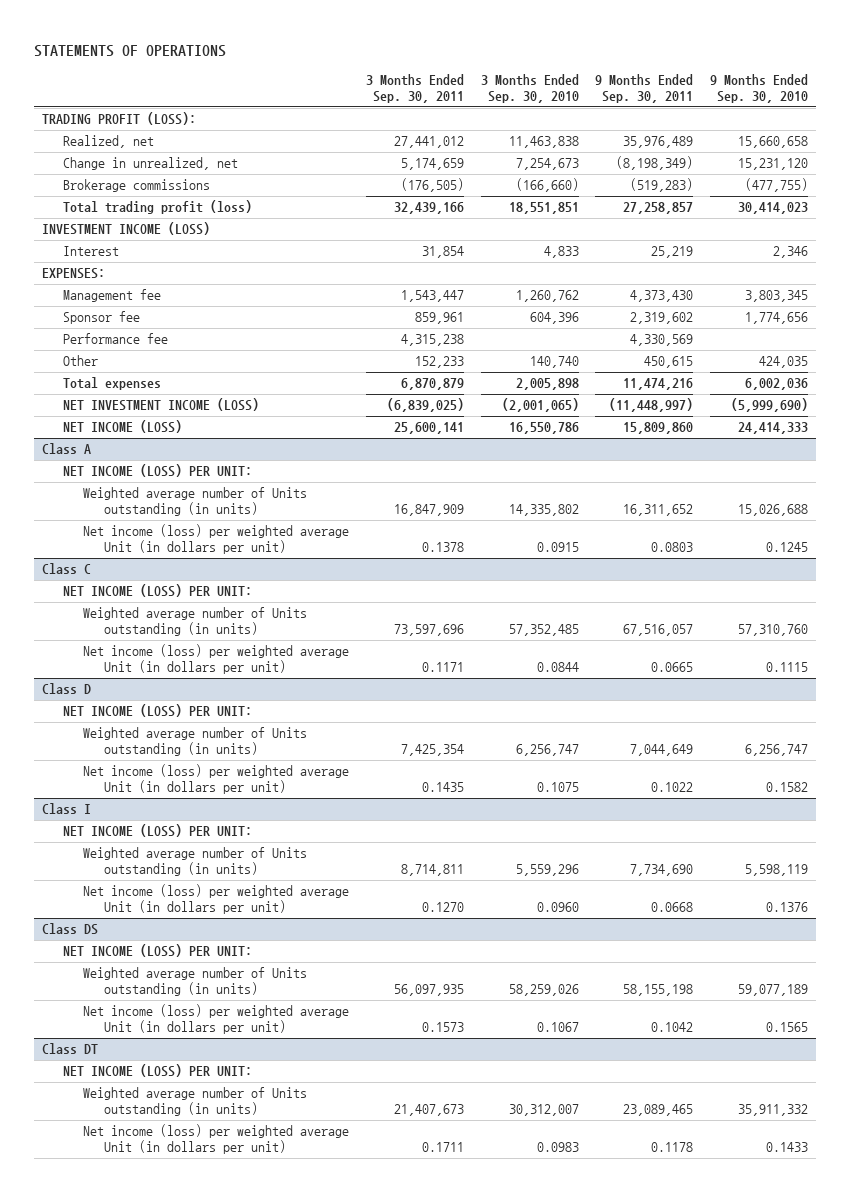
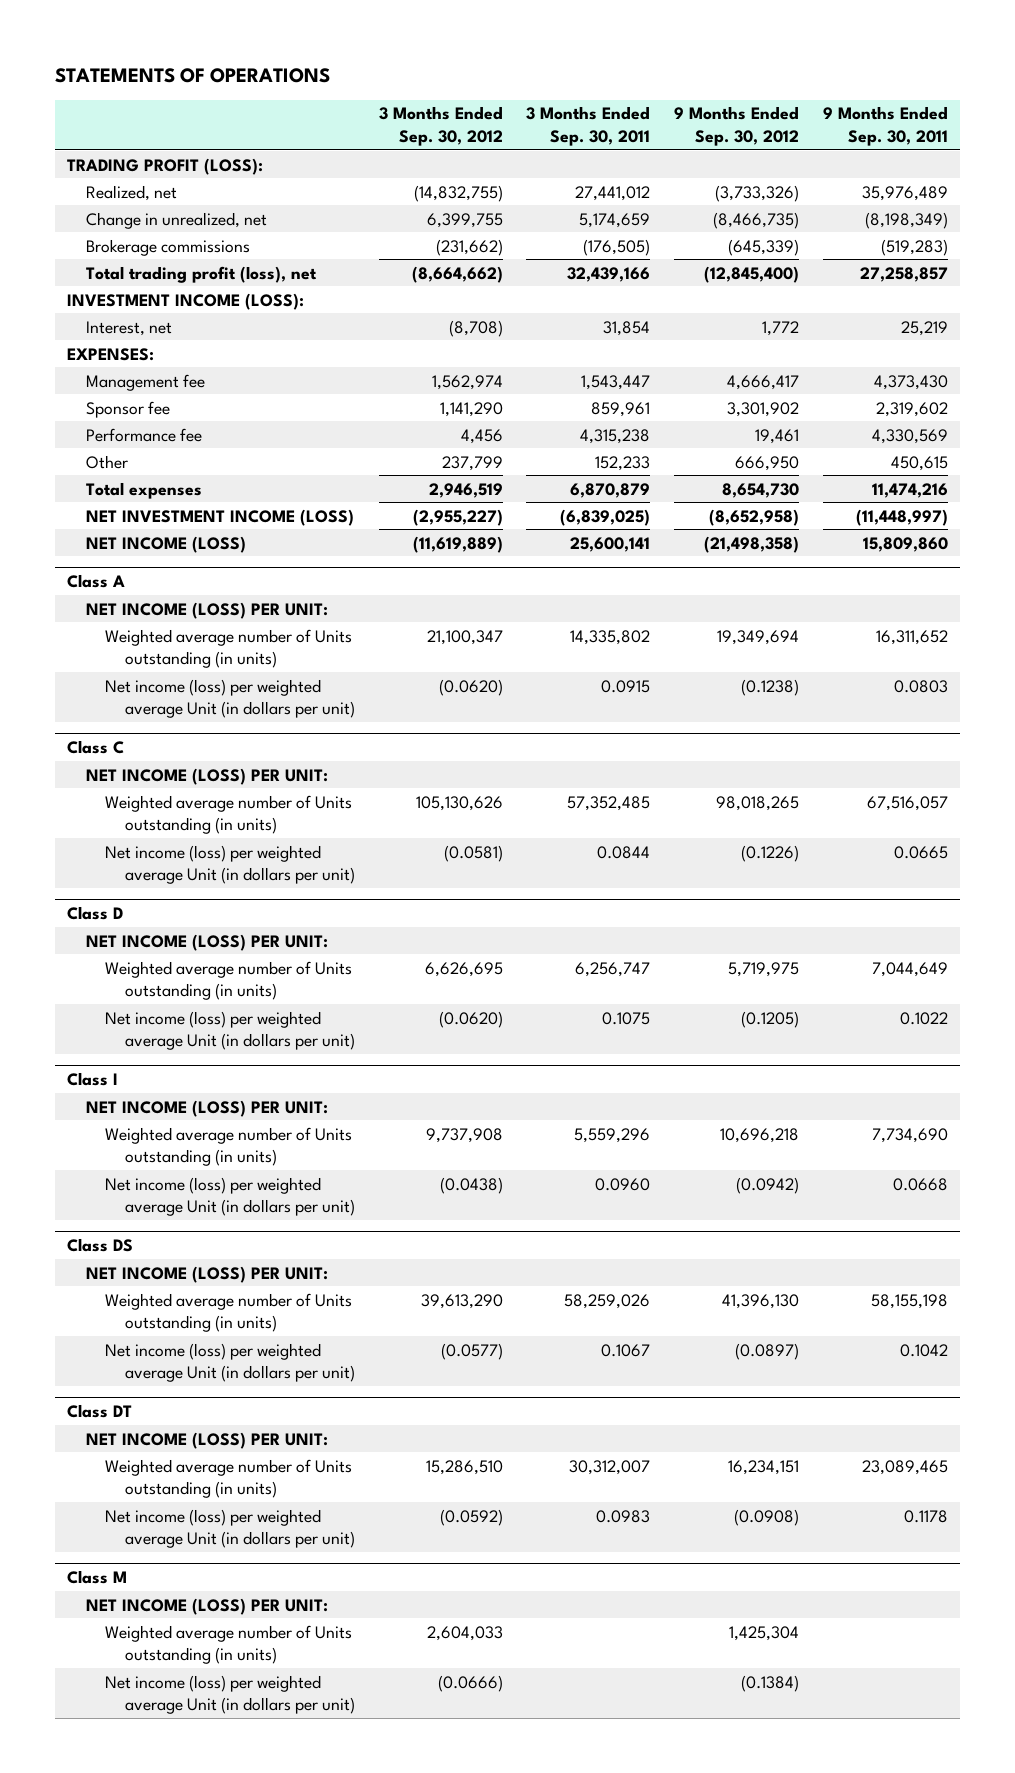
[480,74,579,103] 3 Months Ended Sep. 30, 2010 -> none
[710,74,809,103] 9 Months Ended Sep. 30, 2010 -> none
none -> [378,106,503,146] 3 Months Ended Sep. 30, 2012
none -> [674,106,800,146] 9 Months Ended Sep. 30, 2012
[62,200,252,215] Total trading profit (loss) -> [86,265,318,283] Total trading profit (loss), net
[42,222,211,236] INVESTMENT INCOME (LOSS) -> [66,292,304,310] INVESTMENT INCOME (LOSS):
[62,246,119,257] Interest -> [86,320,173,336] Interest, net
[393,504,464,517] 16,847,909 -> [570,629,651,645] 14,335,802
[421,542,464,553] 0.1378 -> [601,679,651,693] 0.0915
[393,624,464,637] 73,597,696 -> [567,795,651,811] 57,352,485
[421,662,464,673] 0.1171 -> [597,845,651,859] 0.0844
[400,744,464,757] 7,425,354 -> [575,961,651,977] 6,256,747
[421,782,464,793] 0.1435 -> [602,1011,651,1025] 0.1075
[400,864,464,877] 8,714,811 -> [574,1127,651,1143] 5,559,296
[421,902,464,913] 0.1270 -> [595,1177,651,1191] 0.0960
[393,984,464,997] 56,097,935 -> [564,1293,651,1309] 58,259,026
[421,1022,464,1033] 0.1573 -> [601,1343,651,1357] 0.1067
[393,1104,464,1117] 21,407,673 -> [569,1459,651,1475] 30,312,007
[421,1142,464,1153] 0.1711 -> [596,1509,651,1523] 0.0983
none -> [66,1569,127,1584] Class M
none -> [86,1597,329,1615] NET INCOME (LOSS) PER UNIT:
none -> [105,1624,353,1664] Weighted average number of Units outstanding (in units)
none -> [105,1674,355,1714] Net income (loss) per weighted average Unit (in dollars per unit)

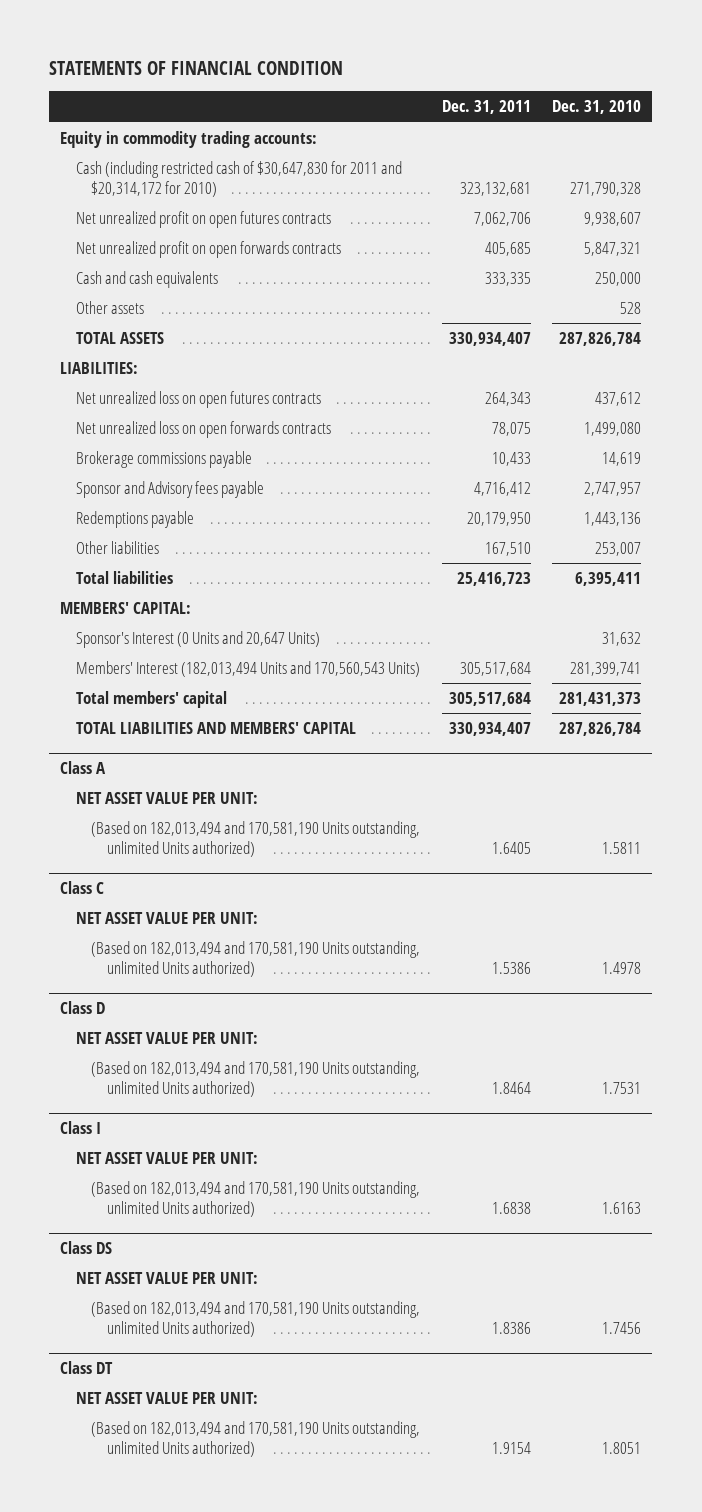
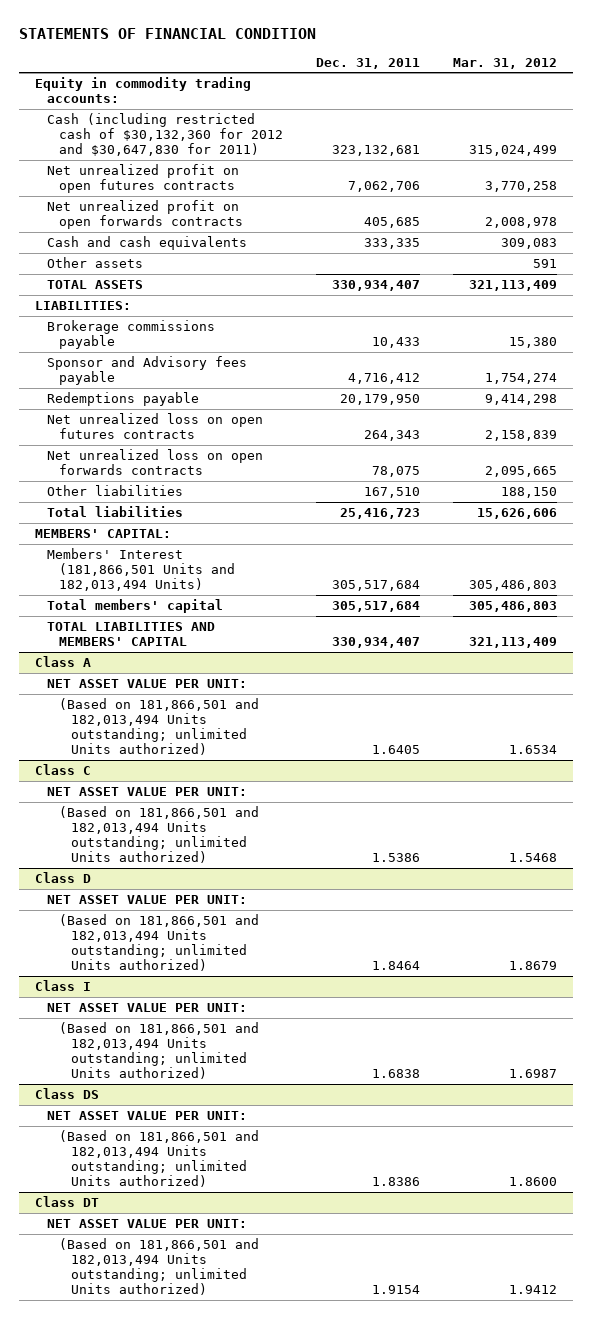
[552,100,642,115] Dec. 31, 2010 -> none
none -> [452,57,557,69] Mar. 31, 2012
[75,160,402,197] Cash (including restricted cash of $30,647,830 for 2011 and $20,314,172 for 2010) -> [47,113,284,156] Cash (including restricted cash of $30,132,360 for 2012 and $30,647,830 for 2011)
[75,390,321,408] Net unrealized loss on open futures contracts -> [47,413,264,439] Net unrealized loss on open futures contracts
[75,420,331,438] Net unrealized loss on open forwards contracts -> [47,449,264,475] Net unrealized loss on open forwards contracts
[75,630,320,648] Sponsor's Interest (0 Units and 20,647 Units) -> none
[75,660,420,677] Members' Interest (182,013,494 Units and 170,560,543 Units) -> [47,548,236,591] Members' Interest (181,866,501 Units and 182,013,494 Units)
[91,820,421,857] (Based on 182,013,494 and 170,581,190 Units outstanding, unlimited Units authorized) -> [59,698,260,755] (Based on 181,866,501 and 182,013,494 Units outstanding; unlimited Units authorized)
[91,940,421,977] (Based on 182,013,494 and 170,581,190 Units outstanding, unlimited Units authorized) -> [59,806,260,863] (Based on 181,866,501 and 182,013,494 Units outstanding; unlimited Units authorized)
[91,1060,421,1097] (Based on 182,013,494 and 170,581,190 Units outstanding, unlimited Units authorized) -> [59,914,260,971] (Based on 181,866,501 and 182,013,494 Units outstanding; unlimited Units authorized)
[91,1180,421,1217] (Based on 182,013,494 and 170,581,190 Units outstanding, unlimited Units authorized) -> [59,1022,260,1079] (Based on 181,866,501 and 182,013,494 Units outstanding; unlimited Units authorized)
[91,1300,421,1337] (Based on 182,013,494 and 170,581,190 Units outstanding, unlimited Units authorized) -> [59,1130,260,1187] (Based on 181,866,501 and 182,013,494 Units outstanding; unlimited Units authorized)
[91,1420,421,1457] (Based on 182,013,494 and 170,581,190 Units outstanding, unlimited Units authorized) -> [59,1238,260,1295] (Based on 181,866,501 and 182,013,494 Units outstanding; unlimited Units authorized)

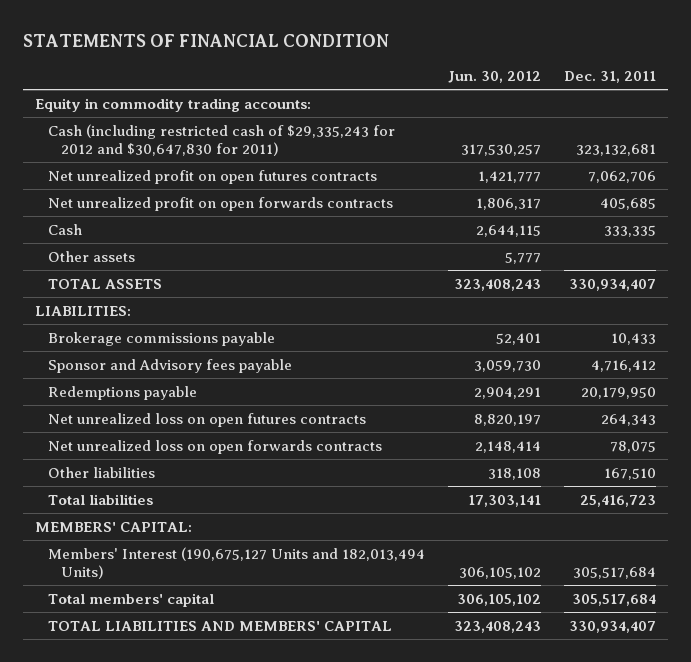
[452,57,557,69] Mar. 31, 2012 -> none
none -> [448,70,542,83] Jun. 30, 2012
[47,113,284,156] Cash (including restricted cash of $30,132,360 for 2012 and $30,647,830 for 2011) -> [48,123,396,156] Cash (including restricted cash of $29,335,243 for 2012 and $30,647,830 for 2011)
[47,236,248,251] Cash and cash equivalents -> [48,223,83,235] Cash
[47,548,236,591] Members' Interest (181,866,501 Units and 182,013,494 Units) -> [48,546,426,579] Members' Interest (190,675,127 Units and 182,013,494 Units)
[35,656,92,668] Class A -> none
[47,679,248,689] NET ASSET VALUE PER UNIT: -> none
[59,698,260,755] (Based on 181,866,501 and 182,013,494 Units outstanding; unlimited Units authorized) -> none
[35,764,92,776] Class C -> none
[47,787,248,797] NET ASSET VALUE PER UNIT: -> none
[59,806,260,863] (Based on 181,866,501 and 182,013,494 Units outstanding; unlimited Units authorized) -> none
[35,872,92,884] Class D -> none
[47,895,248,905] NET ASSET VALUE PER UNIT: -> none
[59,914,260,971] (Based on 181,866,501 and 182,013,494 Units outstanding; unlimited Units authorized) -> none
[35,980,92,992] Class I -> none
[47,1003,248,1013] NET ASSET VALUE PER UNIT: -> none
[59,1022,260,1079] (Based on 181,866,501 and 182,013,494 Units outstanding; unlimited Units authorized) -> none
[35,1088,100,1100] Class DS -> none
[47,1111,248,1121] NET ASSET VALUE PER UNIT: -> none
[59,1130,260,1187] (Based on 181,866,501 and 182,013,494 Units outstanding; unlimited Units authorized) -> none
[35,1196,100,1208] Class DT -> none
[47,1219,248,1229] NET ASSET VALUE PER UNIT: -> none
[59,1238,260,1295] (Based on 181,866,501 and 182,013,494 Units outstanding; unlimited Units authorized) -> none

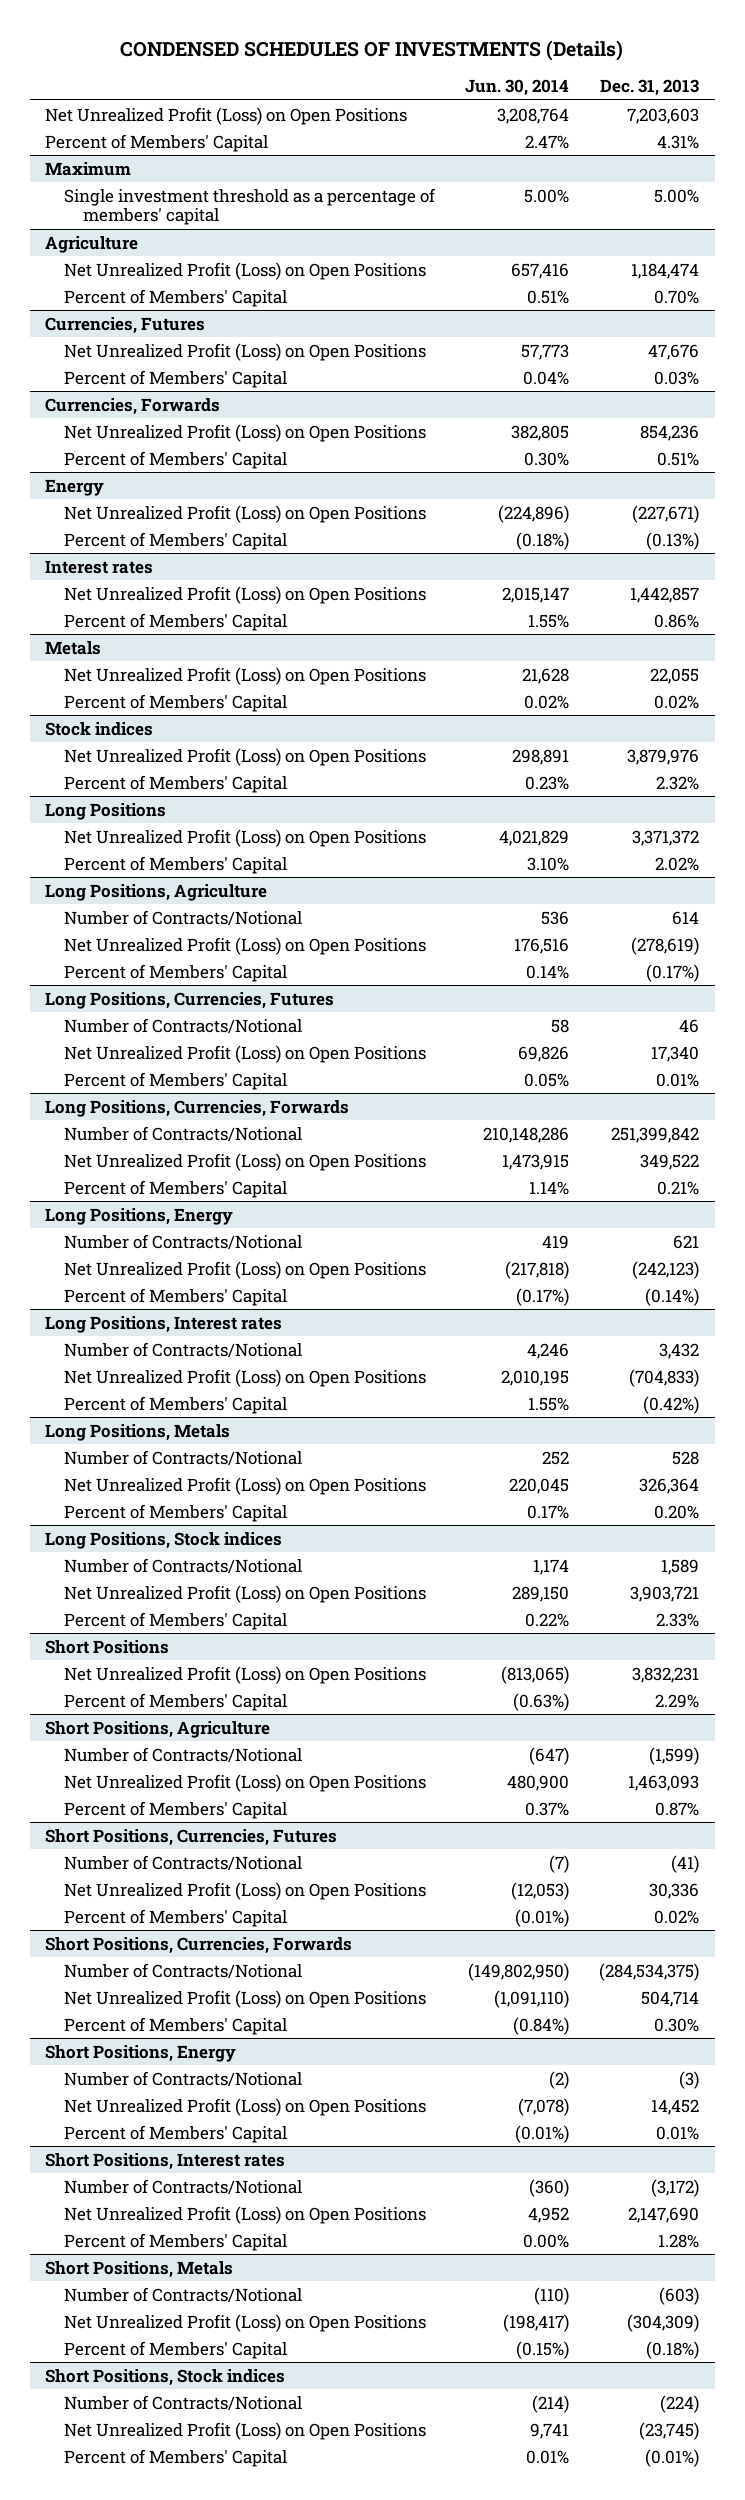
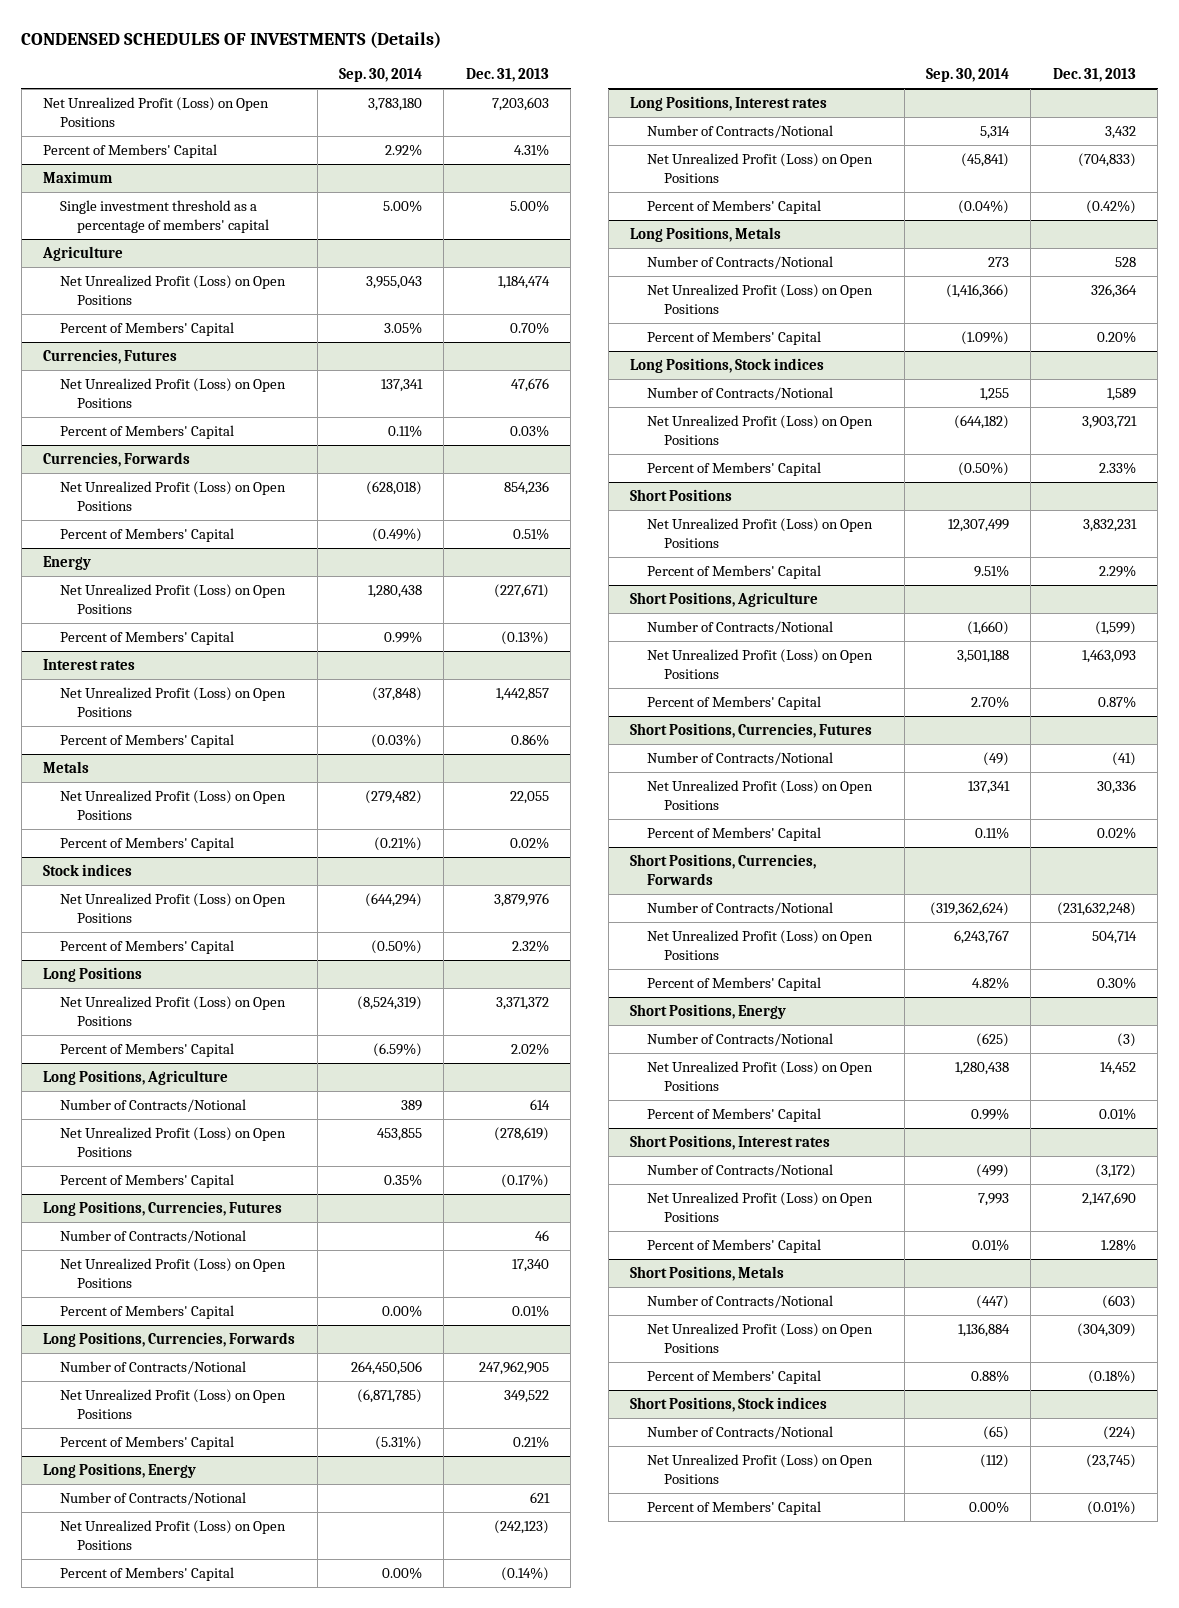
[465,79,570,97] Jun. 30, 2014 -> none
none -> [339,67,423,82] Sep. 30, 2014
[611,1126,700,1143] 251,399,842 -> [478,1361,549,1376] 247,962,905
[599,1962,700,1981] (284,534,375) -> [1056,902,1136,917] (231,632,248)

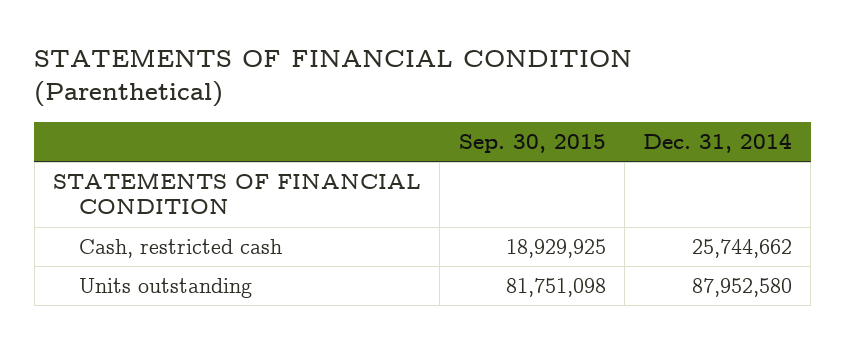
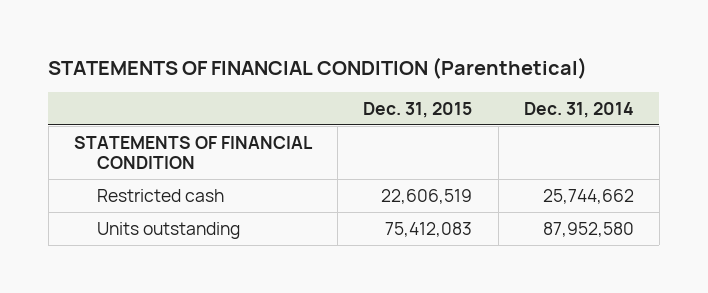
[458,133,606,153] Sep. 30, 2015 -> none
none -> [363,101,473,118] Dec. 31, 2015
[78,239,282,259] Cash, restricted cash -> [96,188,224,202] Restricted cash

